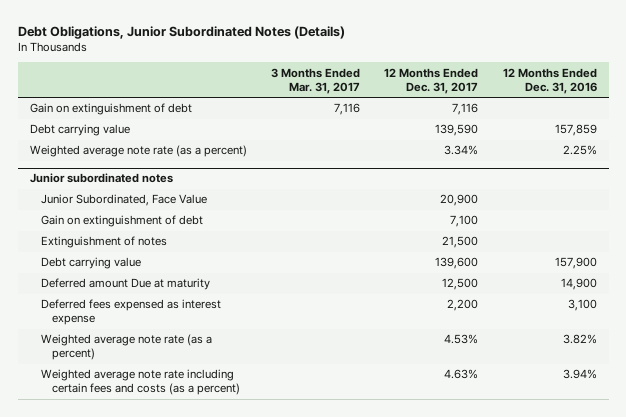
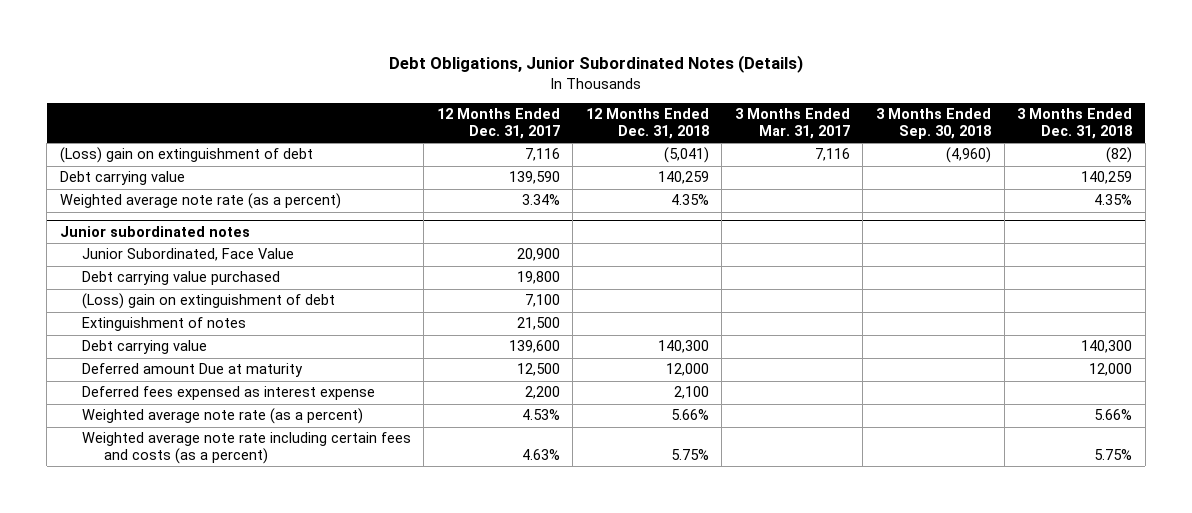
[502,67,597,94] 12 Months Ended Dec. 31, 2016 -> none
none -> [585,108,709,140] 12 Months Ended Dec. 31, 2018
none -> [875,108,991,140] 3 Months Ended Sep. 30, 2018
none -> [1017,108,1133,140] 3 Months Ended Dec. 31, 2018
[29,103,192,116] Gain on extinguishment of debt -> [59,147,313,164] (Loss) gain on extinguishment of debt
none -> [81,271,280,286] Debt carrying value purchased
[40,215,203,228] Gain on extinguishment of debt -> [81,293,335,310] (Loss) gain on extinguishment of debt

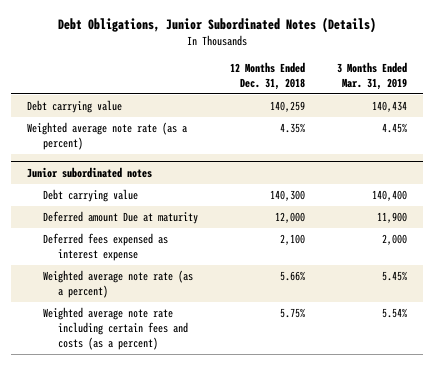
[436,108,560,140] 12 Months Ended Dec. 31, 2017 -> none
[734,108,850,140] 3 Months Ended Mar. 31, 2017 -> none
[875,108,991,140] 3 Months Ended Sep. 30, 2018 -> none
[1017,108,1133,140] 3 Months Ended Dec. 31, 2018 -> none
none -> [336,61,407,90] 3 Months Ended Mar. 31, 2019
[59,147,313,164] (Loss) gain on extinguishment of debt -> none
[81,248,294,262] Junior Subordinated, Face Value -> none
[81,271,280,286] Debt carrying value purchased -> none
[81,293,335,310] (Loss) gain on extinguishment of debt -> none
[81,317,246,332] Extinguishment of notes -> none

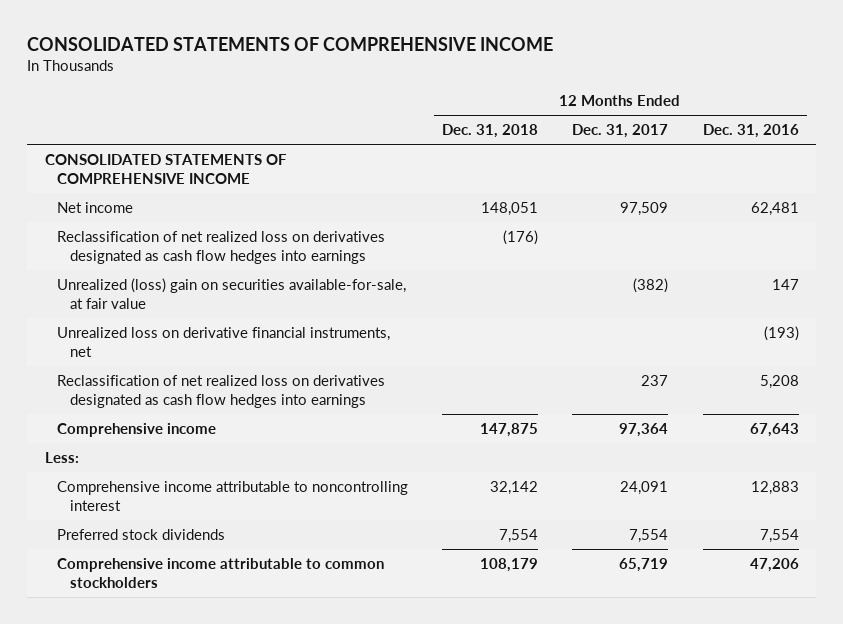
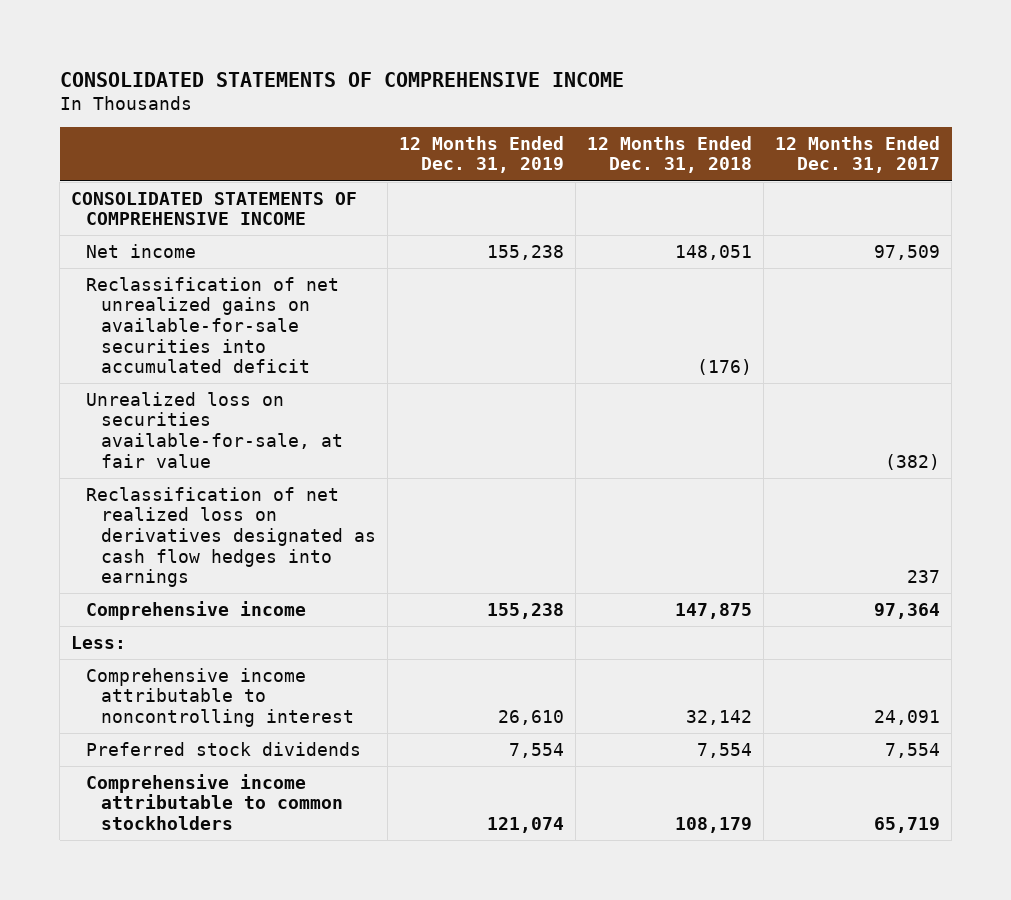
[702,124,799,139] Dec. 31, 2016 -> none
none -> [399,135,565,174] 12 Months Ended Dec. 31, 2019
[57,326,391,358] Unrealized loss on derivative financial instruments, net -> none
[57,230,386,265] Reclassification of net realized loss on derivatives designated as cash flow hedges into earnings -> [86,276,340,374] Reclassification of net unrealized gains on available-for-sale securities into accumulated deficit
[57,277,407,310] Unrealized (loss) gain on securities available-for-sale, at fair value -> [86,391,344,468] Unrealized loss on securities available-for-sale, at fair value

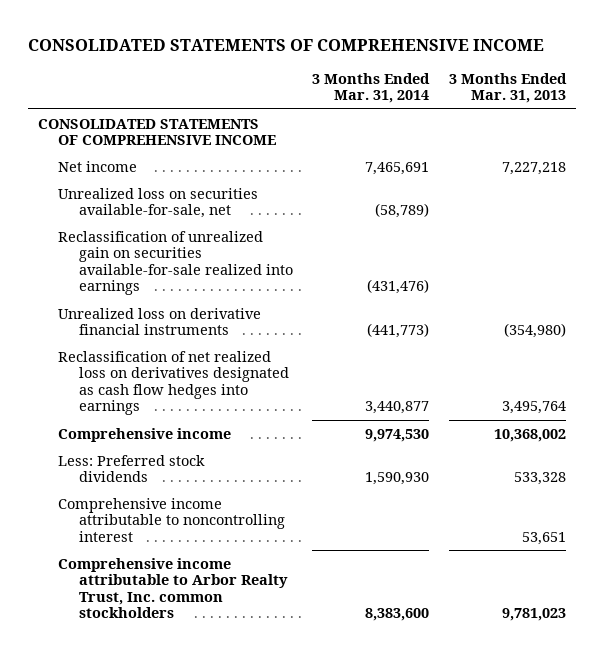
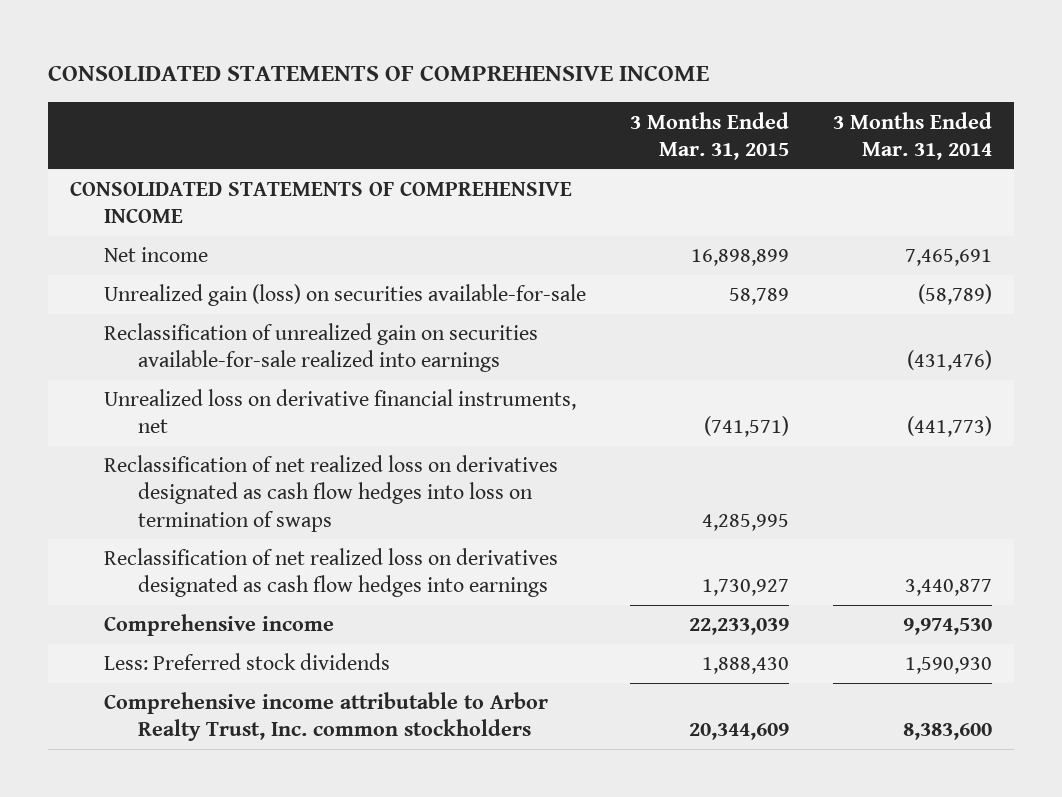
[448,72,567,104] 3 Months Ended Mar. 31, 2013 -> none
none -> [630,111,790,160] 3 Months Ended Mar. 31, 2015
[58,187,259,219] Unrealized loss on securities available-for-sale, net -> [103,284,586,307] Unrealized gain (loss) on securities available-for-sale
[58,307,262,336] Unrealized loss on derivative financial instruments -> [103,389,576,434] Unrealized loss on derivative financial instruments, net
none -> [103,455,558,532] Reclassification of net realized loss on derivatives designated as cash flow hedges into loss on termination of swaps
[58,497,285,542] Comprehensive income attributable to noncontrolling interest -> none

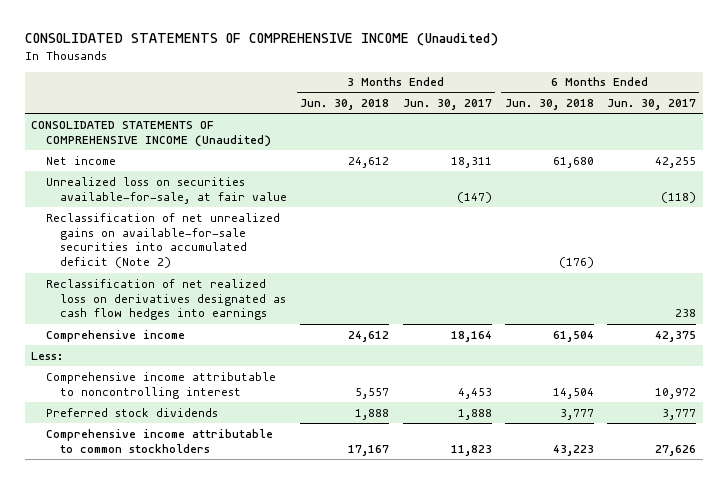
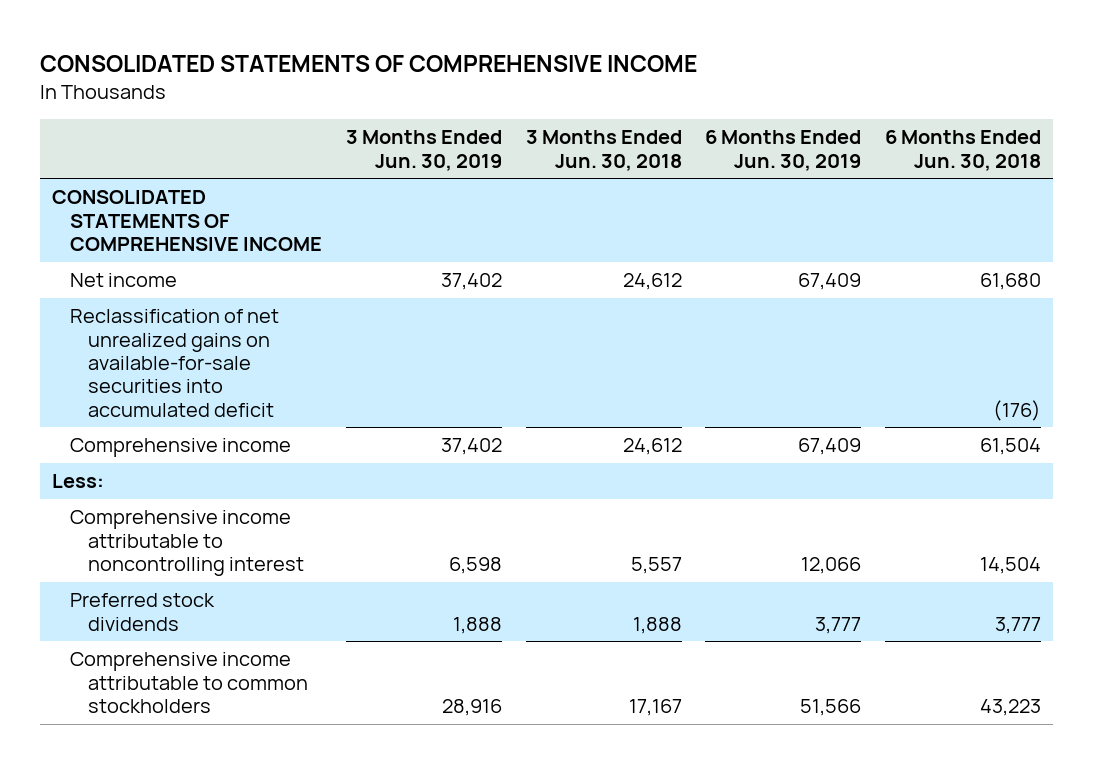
[24,33,498,47] CONSOLIDATED STATEMENTS OF COMPREHENSIVE INCOME (Unaudited) -> [40,54,698,72] CONSOLIDATED STATEMENTS OF COMPREHENSIVE INCOME
[402,99,492,111] Jun. 30, 2017 -> none
[606,99,696,111] Jun. 30, 2017 -> none
none -> [345,130,502,171] 3 Months Ended Jun. 30, 2019
none -> [705,130,862,171] 6 Months Ended Jun. 30, 2019
[31,120,271,147] CONSOLIDATED STATEMENTS OF COMPREHENSIVE INCOME (Unaudited) -> [52,190,323,252] CONSOLIDATED STATEMENTS OF COMPREHENSIVE INCOME
[45,176,288,204] Unrealized loss on securities available-for-sale, at fair value -> none
[45,278,287,321] Reclassification of net realized loss on derivatives designated as cash flow hedges into earnings -> none
[45,212,280,269] Reclassification of net unrealized gains on available-for-sale securities into accumulated deficit (Note 2) -> [70,309,280,417] Reclassification of net unrealized gains on available-for-sale securities into accumulated deficit

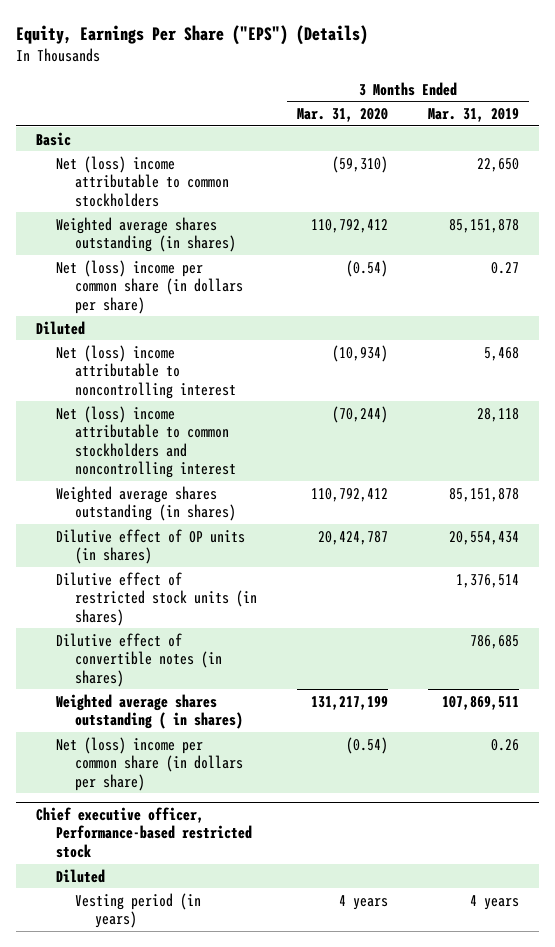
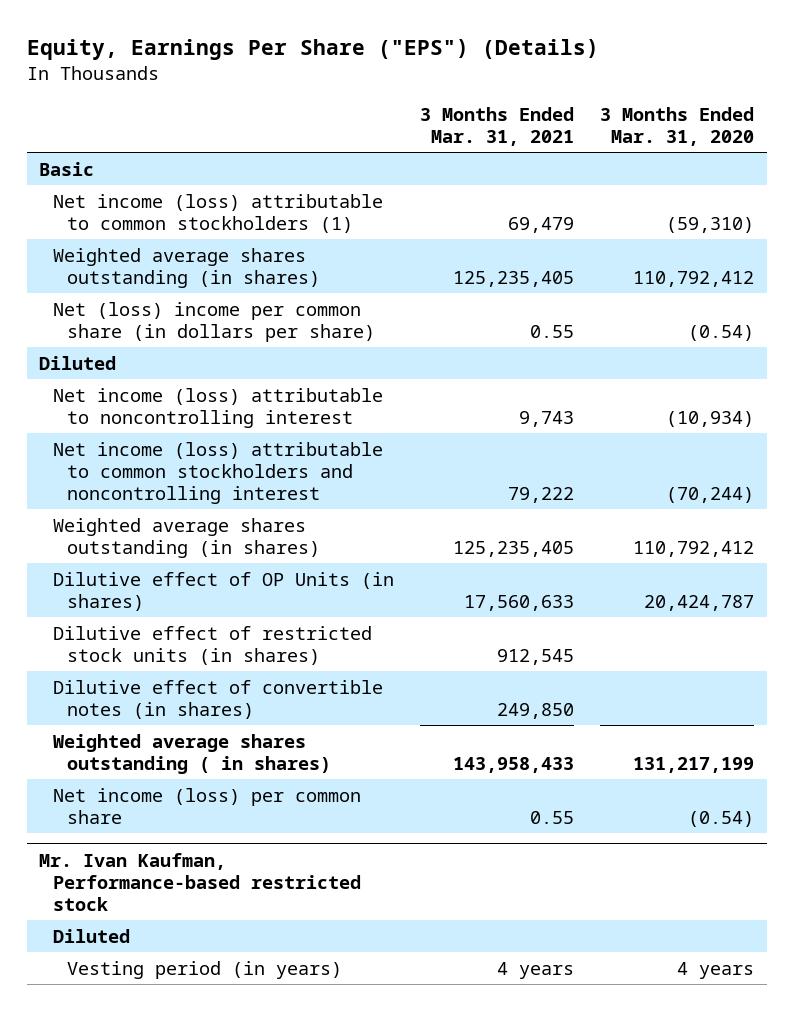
[427,108,519,123] Mar. 31, 2019 -> none
none -> [420,106,575,146] 3 Months Ended Mar. 31, 2021
[55,155,230,207] Net (loss) income attributable to common stockholders -> [53,193,384,233] Net income (loss) attributable to common stockholders (1)
[55,344,237,399] Net (loss) income attributable to noncontrolling interest -> [53,387,384,428] Net income (loss) attributable to noncontrolling interest
[55,405,237,478] Net (loss) income attributable to common stockholders and noncontrolling interest -> [53,441,384,504] Net income (loss) attributable to common stockholders and noncontrolling interest
[55,528,245,565] Dilutive effect of OP units (in shares) -> [53,571,395,611] Dilutive effect of OP Units (in shares)
[36,806,252,858] Chief executive officer, Performance-based restricted stock -> none
[55,736,244,791] Net (loss) income per common share (in dollars per share) -> [53,787,362,824] Net income (loss) per common share
none -> [39,852,362,911] Mr. Ivan Kaufman, Performance-based restricted stock

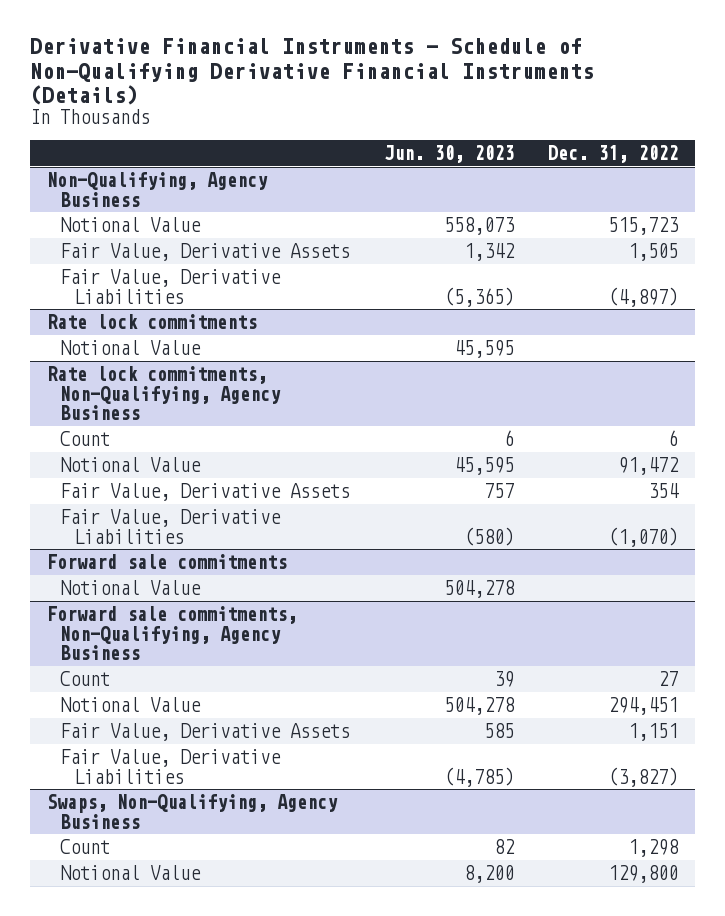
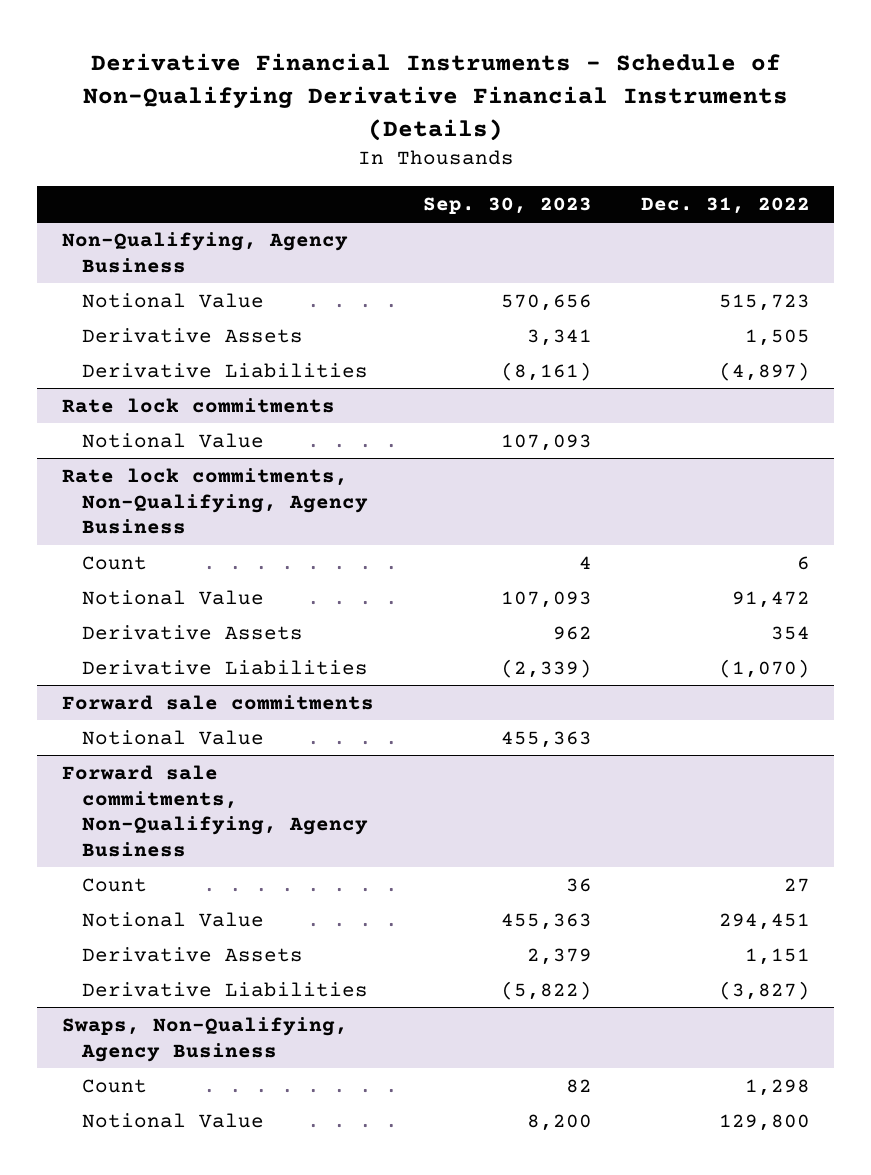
[384,145,515,164] Jun. 30, 2023 -> none
none -> [422,196,592,214] Sep. 30, 2023
[60,243,351,262] Fair Value, Derivative Assets -> [81,327,303,343] Derivative Assets
[60,269,282,304] Fair Value, Derivative Liabilities -> [81,362,368,378] Derivative Liabilities
[60,483,351,502] Fair Value, Derivative Assets -> [81,624,303,640] Derivative Assets
[60,509,282,544] Fair Value, Derivative Liabilities -> [81,659,368,675] Derivative Liabilities
[60,723,351,742] Fair Value, Derivative Assets -> [81,946,303,962] Derivative Assets
[60,749,282,784] Fair Value, Derivative Liabilities -> [81,981,368,997] Derivative Liabilities

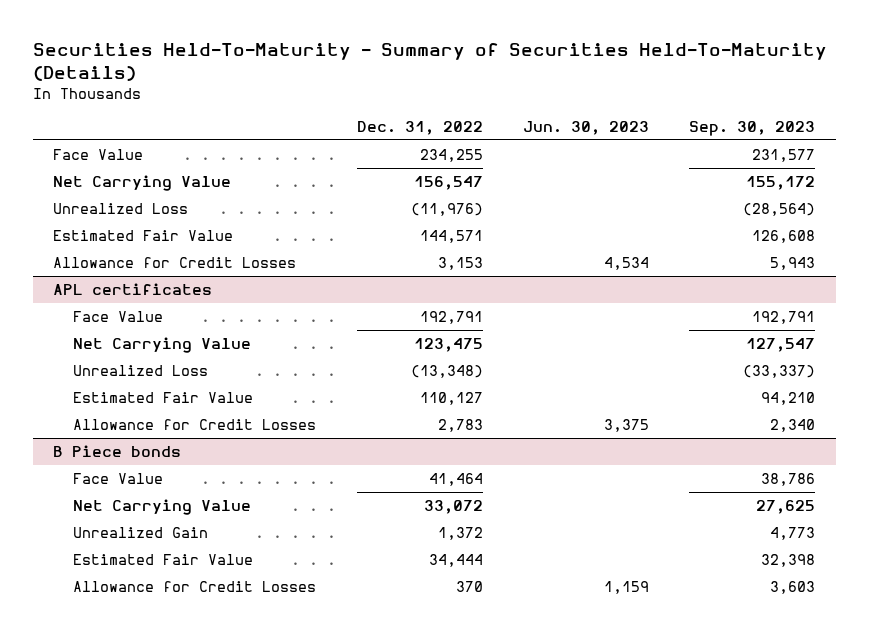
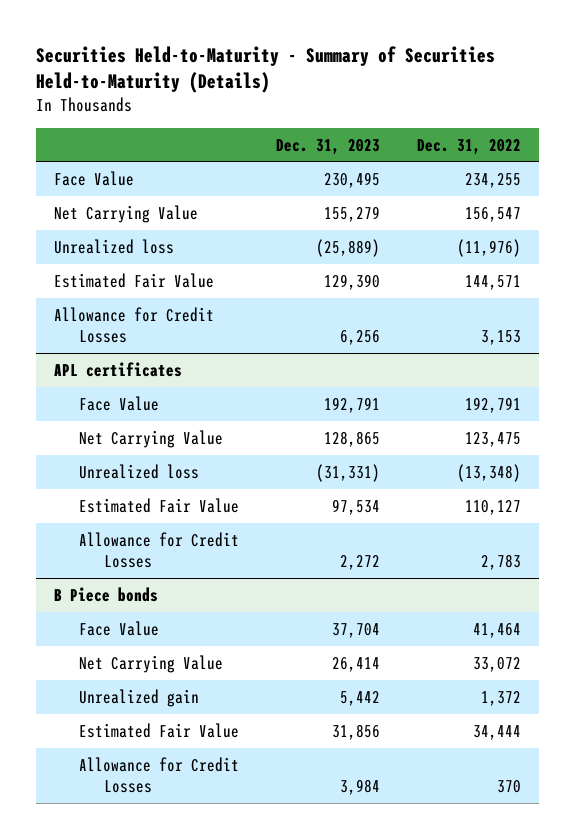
[33,42,828,81] Securities Held-To-Maturity - Summary of Securities Held-To-Maturity (Details) -> [35,45,495,94] Securities Held-to-Maturity - Summary of Securities Held-to-Maturity (Details)
[522,121,649,136] Jun. 30, 2023 -> none
[689,121,816,137] Sep. 30, 2023 -> none
none -> [275,138,380,155] Dec. 31, 2023
[53,202,189,214] Unrealized Loss -> [53,238,174,254] Unrealized loss
[73,364,209,376] Unrealized Loss -> [79,463,200,479] Unrealized loss
[73,526,209,538] Unrealized Gain -> [79,688,200,707] Unrealized gain

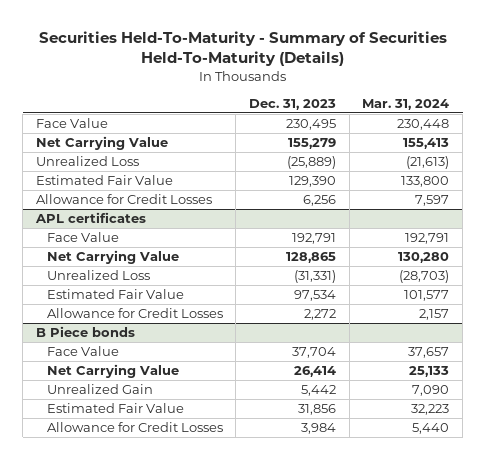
[35,45,495,94] Securities Held-to-Maturity - Summary of Securities Held-to-Maturity (Details) -> [38,30,447,67] Securities Held-To-Maturity - Summary of Securities Held-To-Maturity (Details)
[416,138,521,155] Dec. 31, 2022 -> none
none -> [362,98,450,110] Mar. 31, 2024
[53,238,174,254] Unrealized loss -> [35,155,139,166] Unrealized Loss
[79,463,200,479] Unrealized loss -> [46,269,150,280] Unrealized Loss
[79,688,200,707] Unrealized gain -> [46,383,153,394] Unrealized Gain

